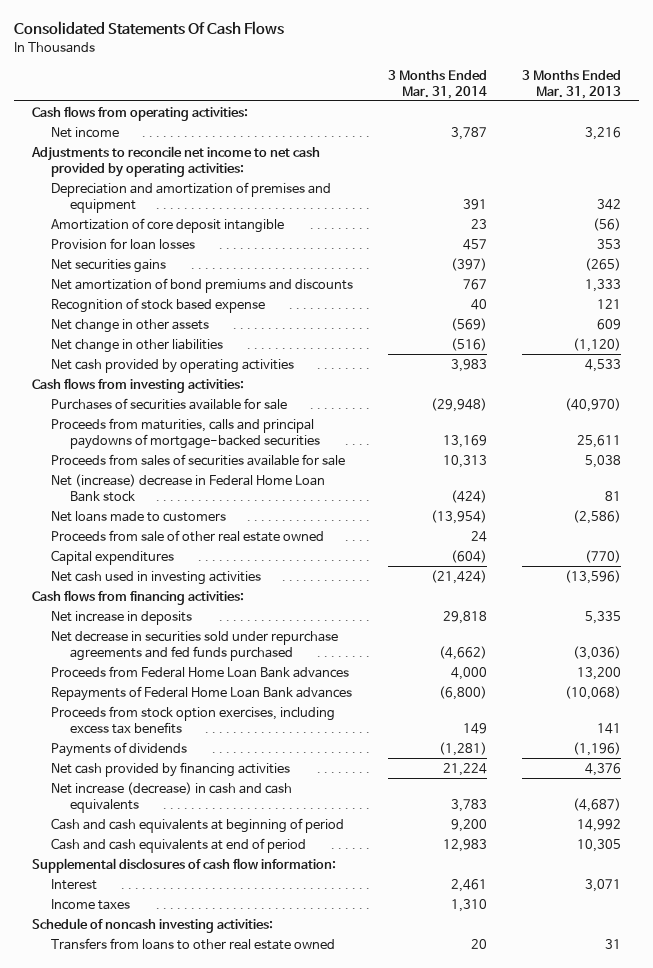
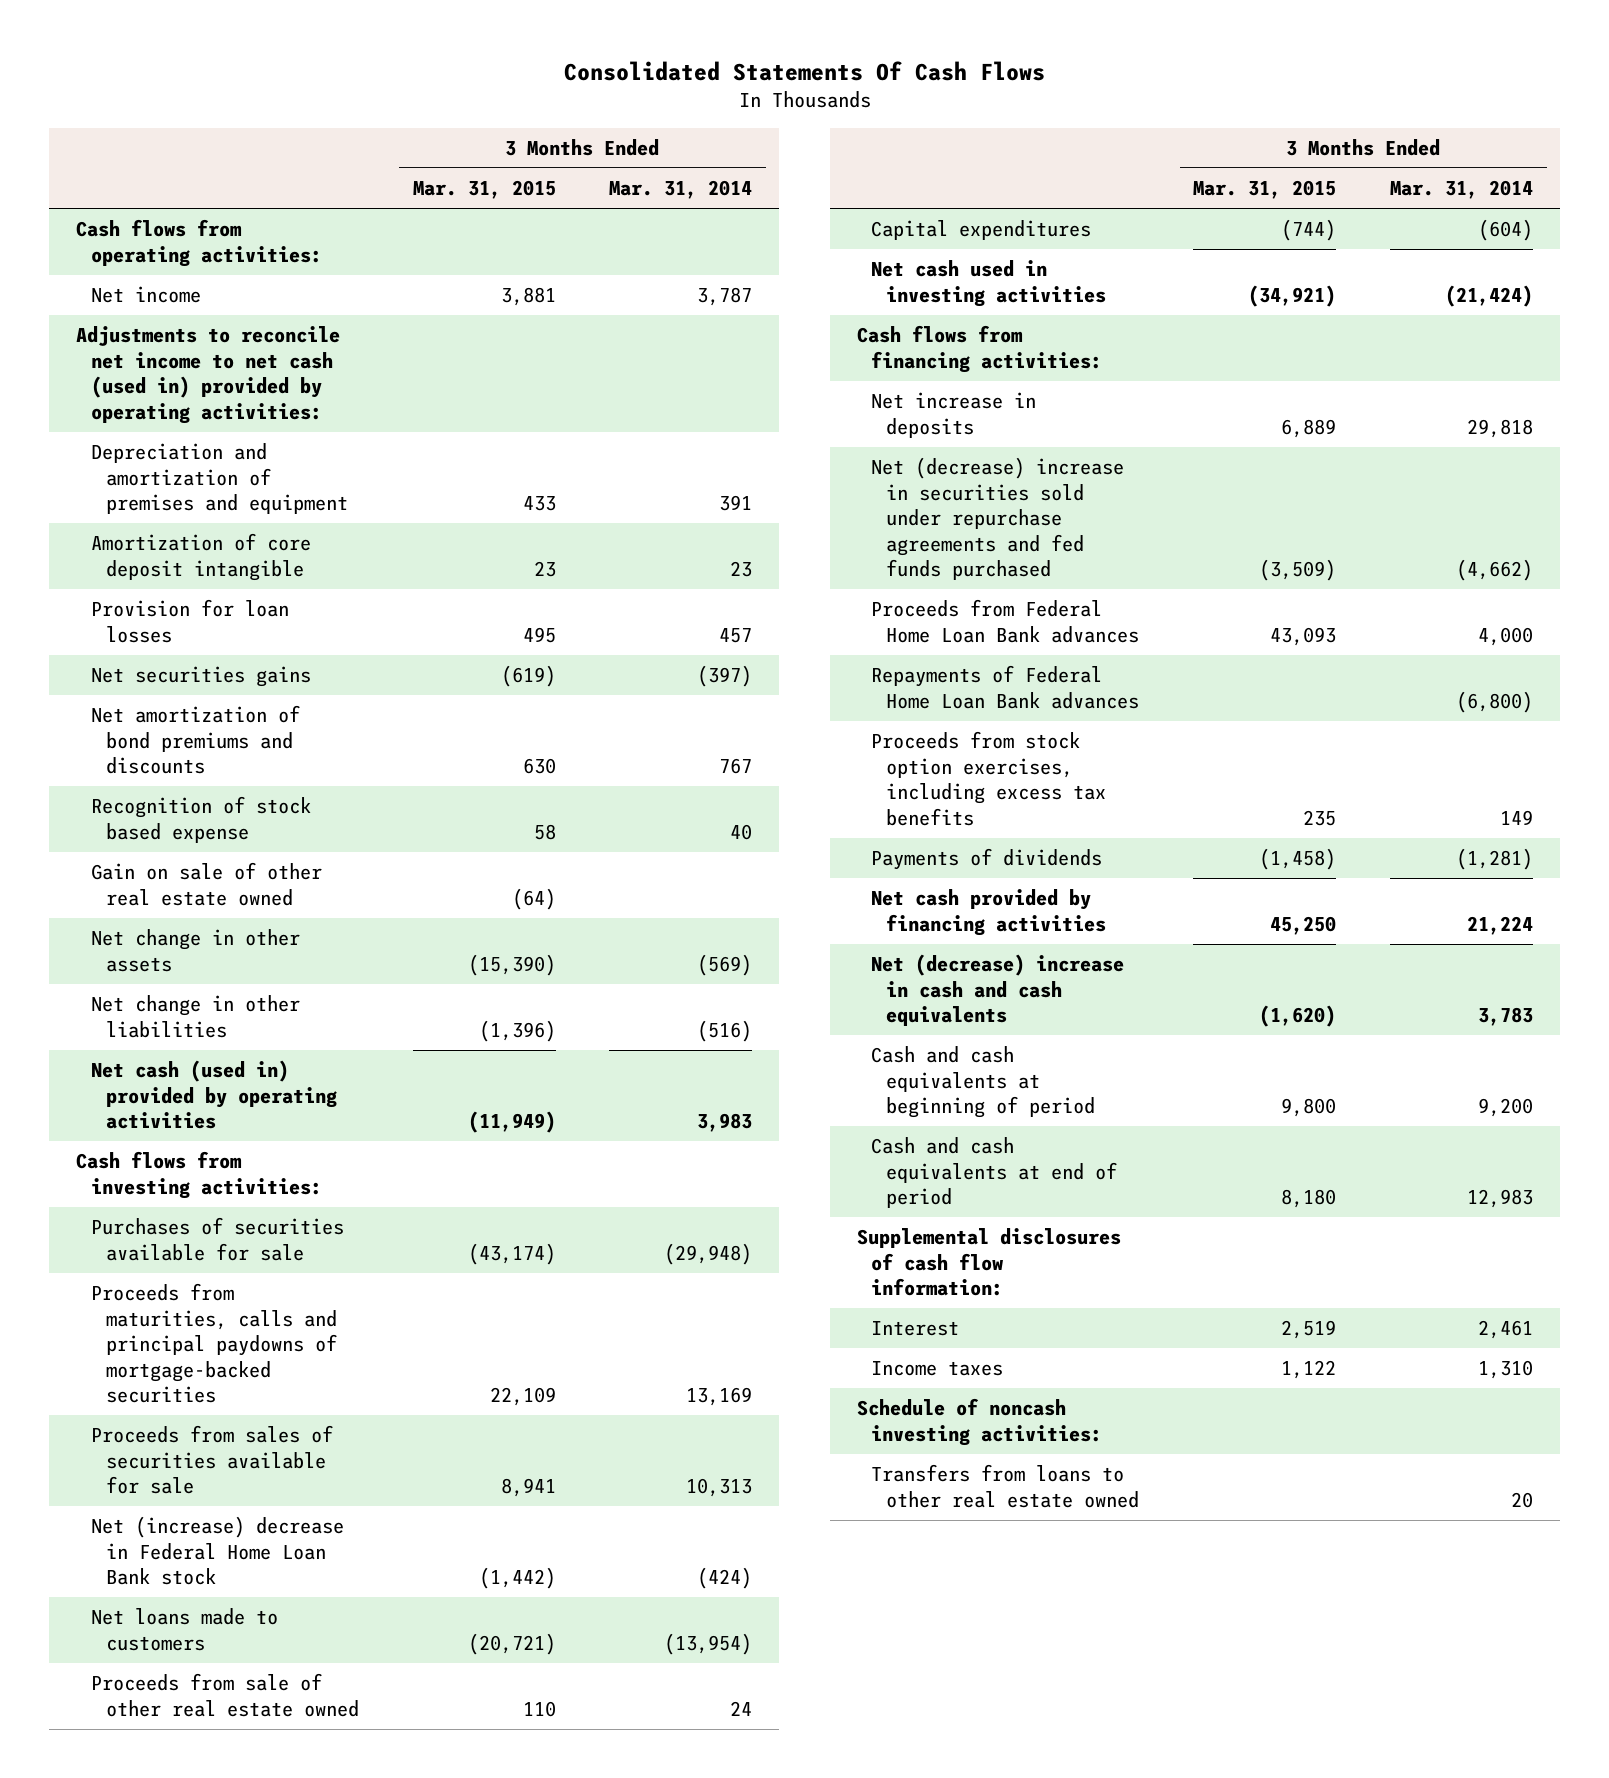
[522,69,622,99] 3 Months Ended Mar. 31, 2013 -> none
none -> [412,180,556,200] Mar. 31, 2015
[30,145,320,177] Adjustments to reconcile net income to net cash provided by operating activities: -> [76,326,341,424] Adjustments to reconcile net income to net cash (used in) provided by operating activities:
none -> [90,862,322,906] Gain on sale of other real estate owned
[50,358,294,373] Net cash provided by operating activities -> [90,1060,337,1130] Net cash (used in) provided by operating activities
[50,630,338,661] Net decrease in securities sold under repurchase agreements and fed funds purchased -> [871,457,1125,581] Net (decrease) increase in securities sold under repurchase agreements and fed funds purchased
[50,781,292,813] Net increase (decrease) in cash and cash equivalents -> [871,954,1125,1027] Net (decrease) increase in cash and cash equivalents

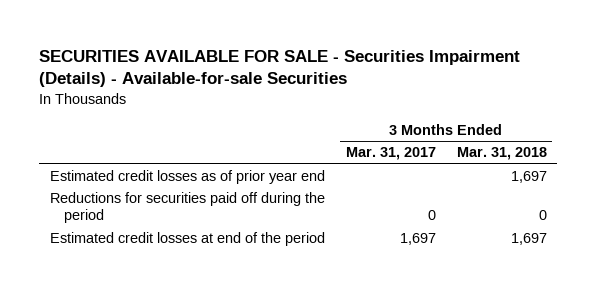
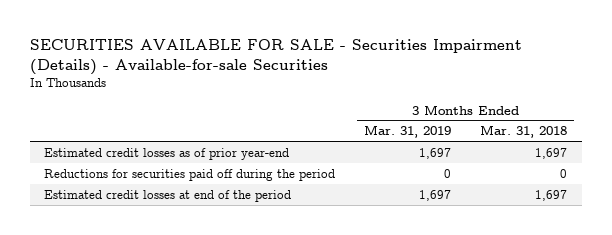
[345,147,436,161] Mar. 31, 2017 -> none
none -> [364,125,452,139] Mar. 31, 2019
[49,170,325,185] Estimated credit losses as of prior year end -> [44,147,290,160] Estimated credit losses as of prior year-end

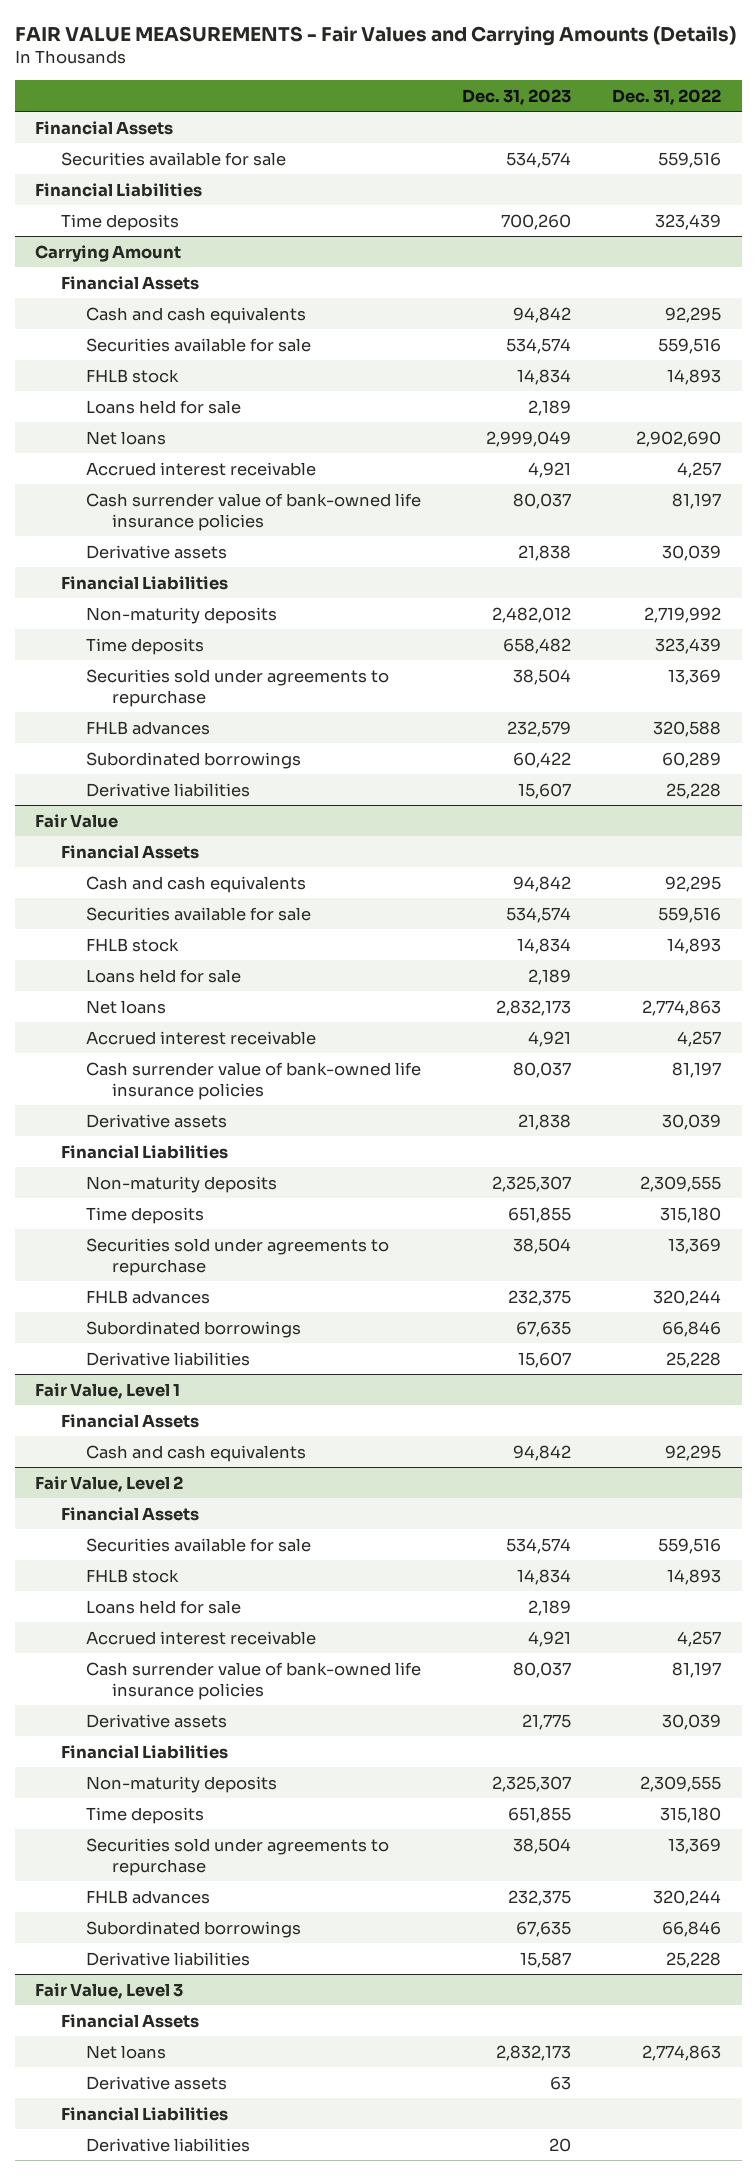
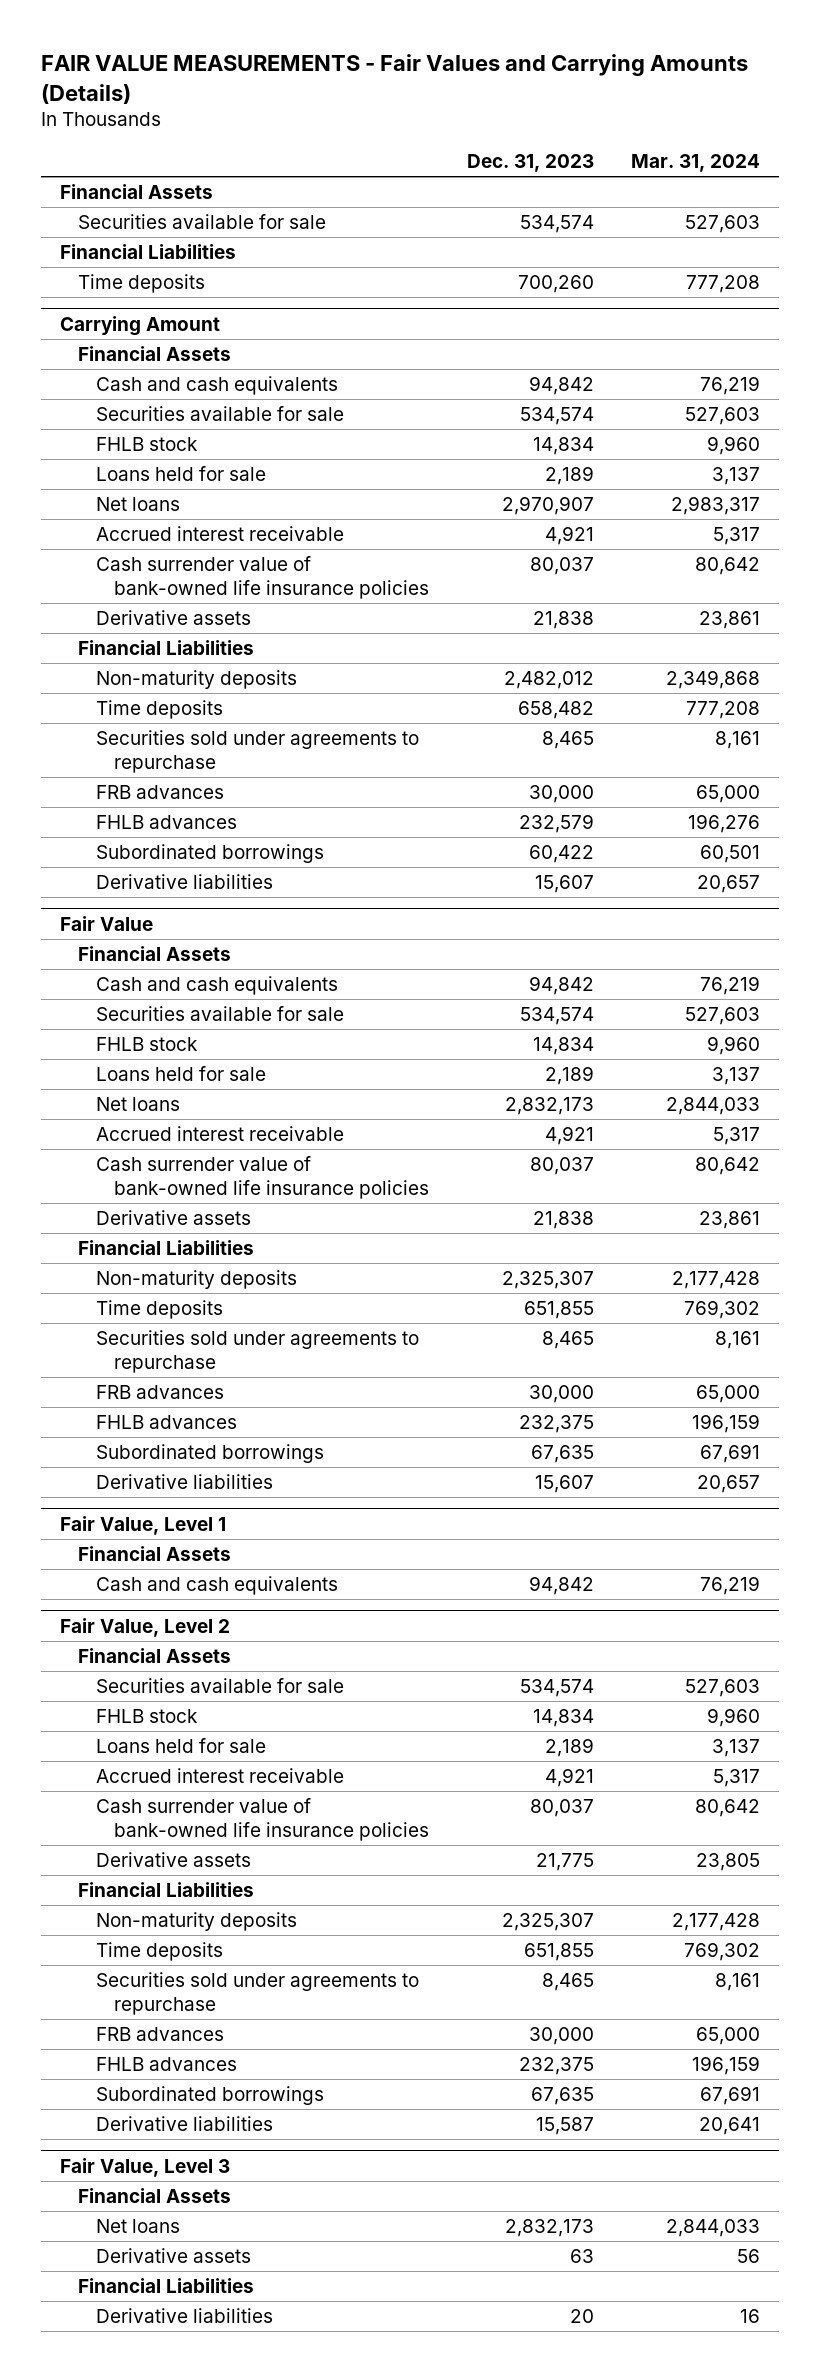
[612,88,722,105] Dec. 31, 2022 -> none
none -> [631,153,761,172] Mar. 31, 2024
[486,430,572,447] 2,999,049 -> [501,496,594,516] 2,970,907
[513,668,572,685] 38,504 -> [541,731,594,750] 8,465
none -> [95,785,224,800] FRB advances
[513,1237,572,1254] 38,504 -> [541,1331,594,1350] 8,465
none -> [95,1385,224,1400] FRB advances
[513,1837,572,1854] 38,504 -> [541,1973,594,1992] 8,465
none -> [95,2027,224,2042] FRB advances

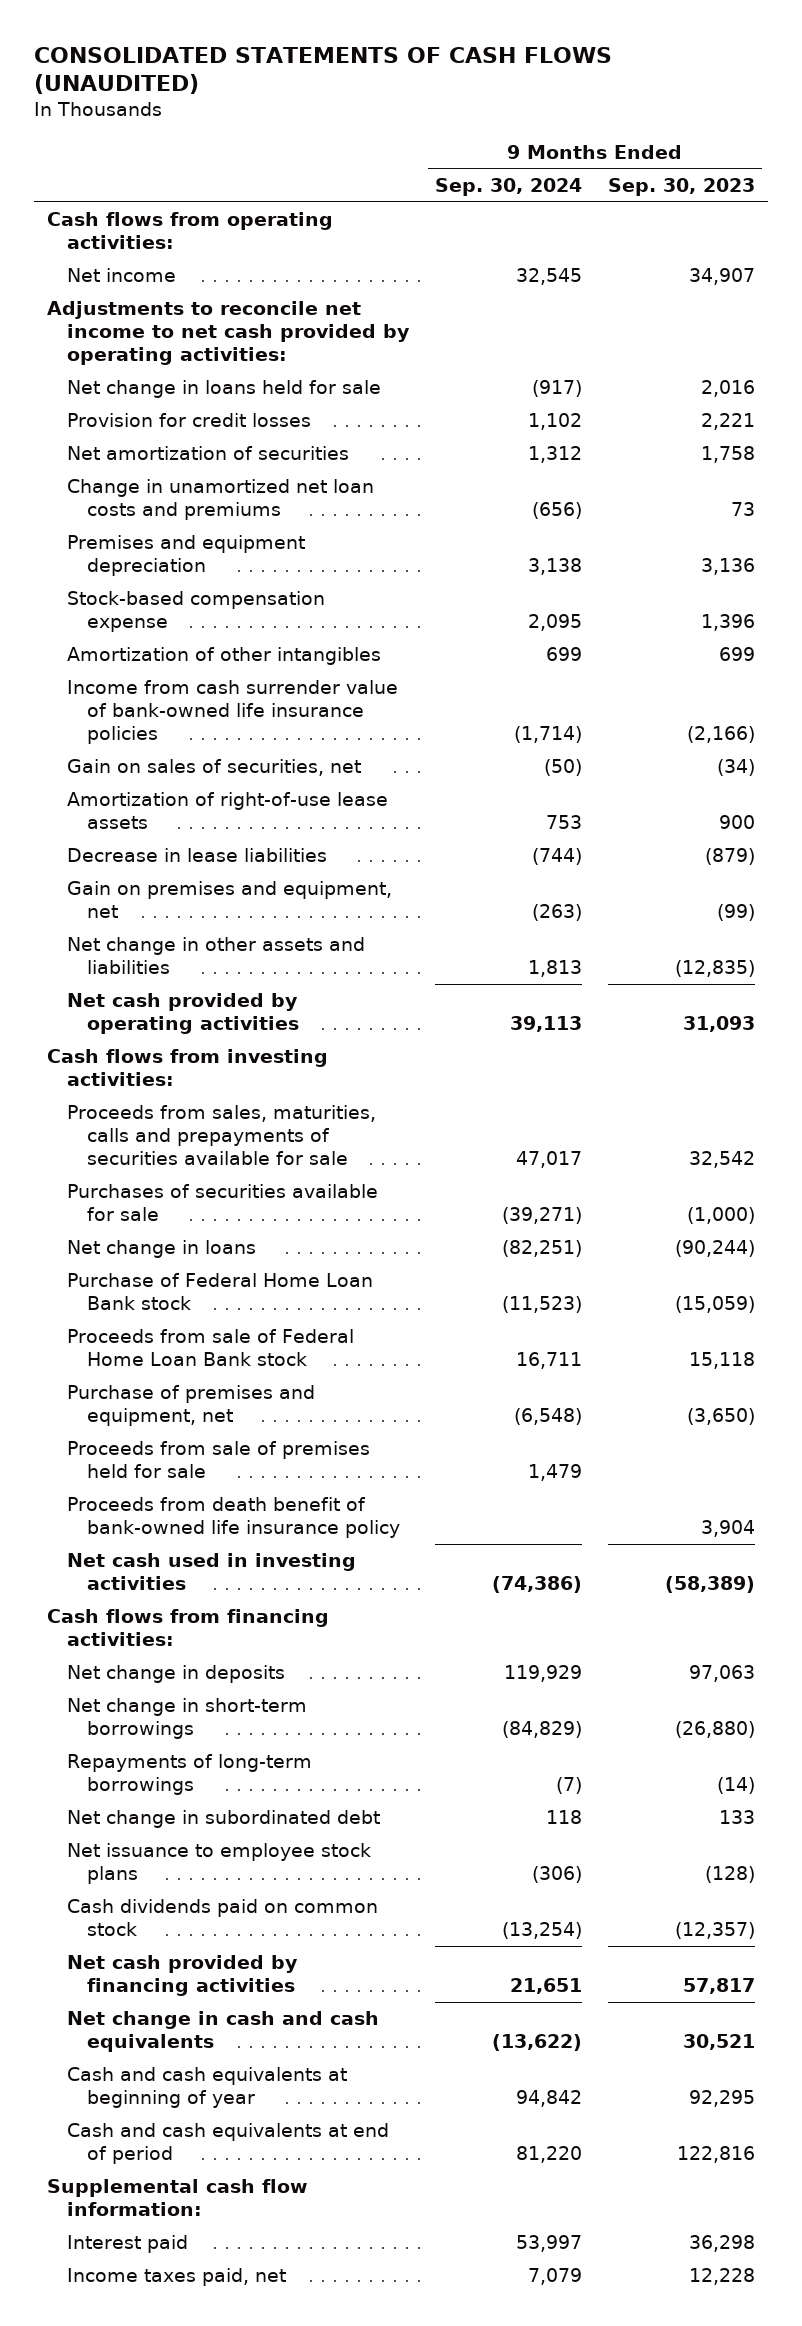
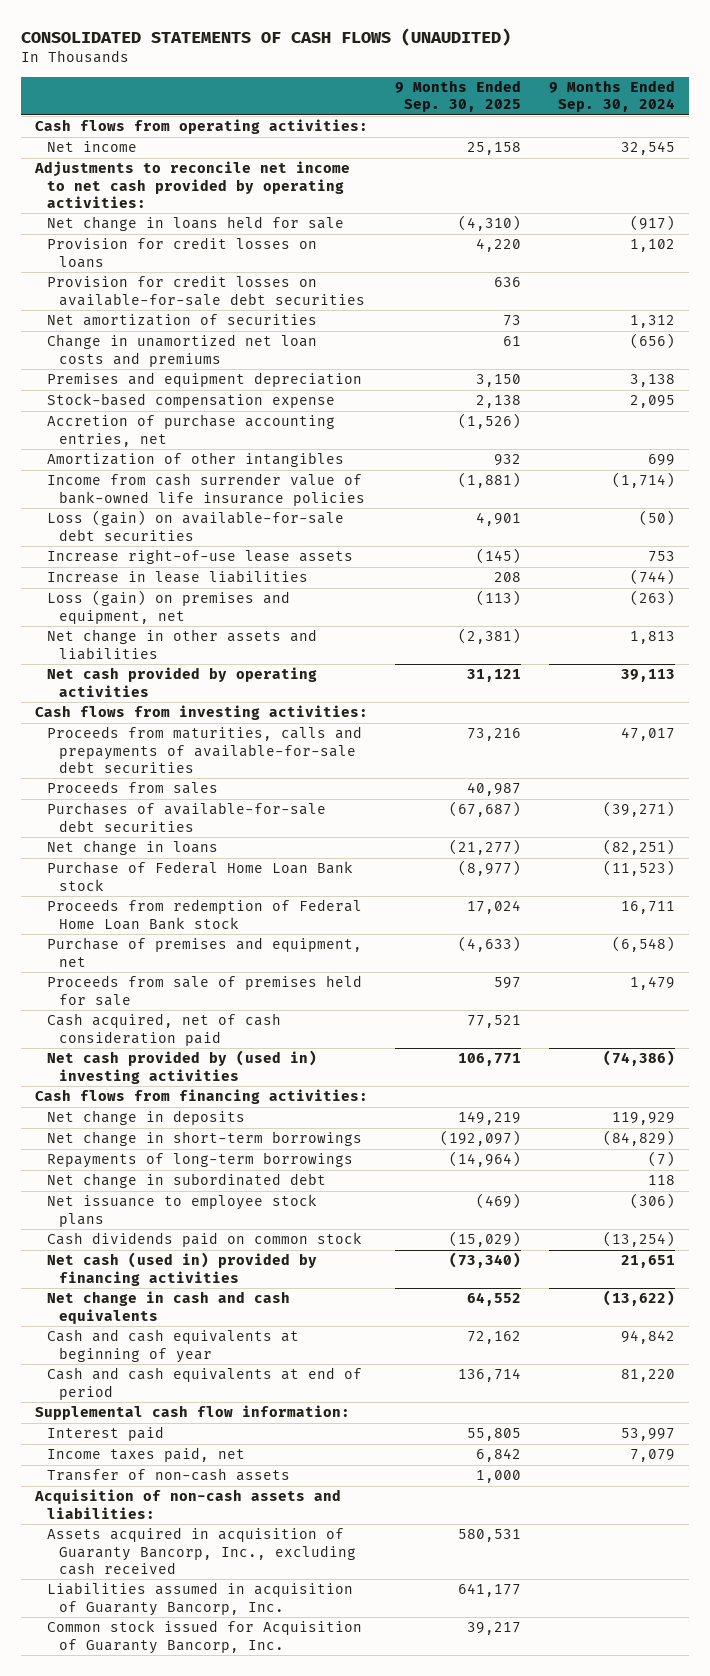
[608,177,756,196] Sep. 30, 2023 -> none
none -> [395,79,522,113] 9 Months Ended Sep. 30, 2025
[66,413,311,428] Provision for credit losses -> [47,237,318,268] Provision for credit losses on loans
none -> [47,275,366,306] Provision for credit losses on available-for-sale debt securities
none -> [47,414,336,447] Accretion of purchase accounting entries, net
[66,759,361,777] Gain on sales of securities, net -> [47,510,345,541] Loss (gain) on available-for-sale debt securities
[66,792,388,830] Amortization of right-of-use lease assets -> [47,549,354,565] Increase right-of-use lease assets
[66,848,327,863] Decrease in lease liabilities -> [47,570,309,584] Increase in lease liabilities
[66,881,392,919] Gain on premises and equipment, net -> [47,590,291,624] Loss (gain) on premises and equipment, net
[66,1105,376,1166] Proceeds from sales, maturities, calls and prepayments of securities available for sale -> [47,726,363,773] Proceeds from maturities, calls and prepayments of available-for-sale debt securities
none -> [47,781,219,795] Proceeds from sales
[66,1184,378,1222] Purchases of securities available for sale -> [47,802,327,832] Purchases of available-for-sale debt securities
[66,1329,354,1367] Proceeds from sale of Federal Home Loan Bank stock -> [47,899,363,930] Proceeds from redemption of Federal Home Loan Bank stock
[66,1497,400,1539] Proceeds from death benefit of bank-owned life insurance policy -> none
none -> [47,1013,282,1046] Cash acquired, net of cash consideration paid
[66,1553,356,1591] Net cash used in investing activities -> [47,1050,318,1084] Net cash provided by (used in) investing activities
[66,1955,298,1997] Net cash provided by financing activities -> [47,1252,318,1286] Net cash (used in) provided by financing activities
none -> [47,1468,291,1482] Transfer of non-cash assets
none -> [33,1489,341,1519] Acquisition of non-cash assets and liabilities:
none -> [47,1527,357,1575] Assets acquired in acquisition of Guaranty Bancorp, Inc., excluding cash received
none -> [47,1582,354,1616] Liabilities assumed in acquisition of Guaranty Bancorp, Inc.
none -> [47,1620,363,1654] Common stock issued for Acquisition of Guaranty Bancorp, Inc.

